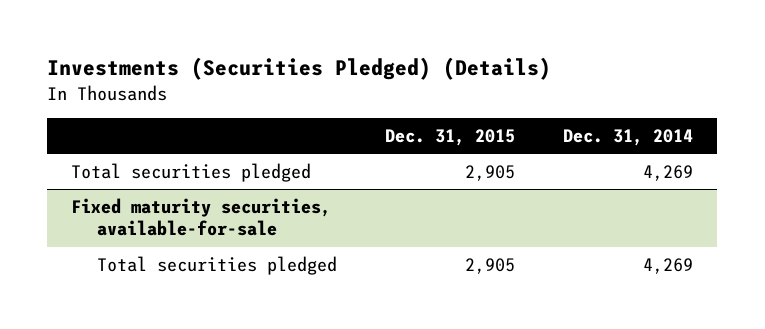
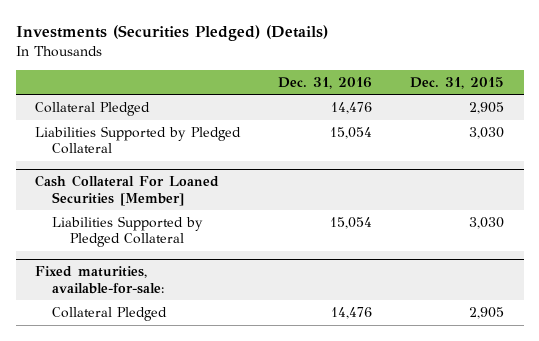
[563,128,694,146] Dec. 31, 2014 -> none
none -> [278,76,373,89] Dec. 31, 2016
[71,163,312,183] Total securities pledged -> [34,102,150,117] Collateral Pledged
none -> [34,126,241,155] Liabilities Supported by Pledged Collateral
none -> [34,175,219,206] Cash Collateral For Loaned Securities [Member]
none -> [52,216,204,248] Liabilities Supported by Pledged Collateral
[71,198,332,237] Fixed maturity securities, available-for-sale -> [34,266,165,294] Fixed maturities, available-for-sale:
[97,256,338,276] Total securities pledged -> [52,307,168,322] Collateral Pledged

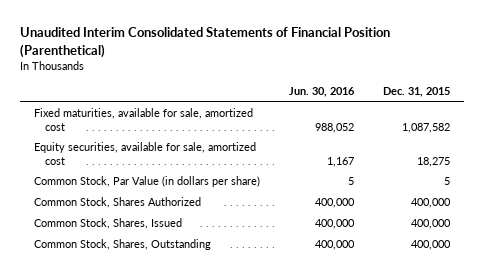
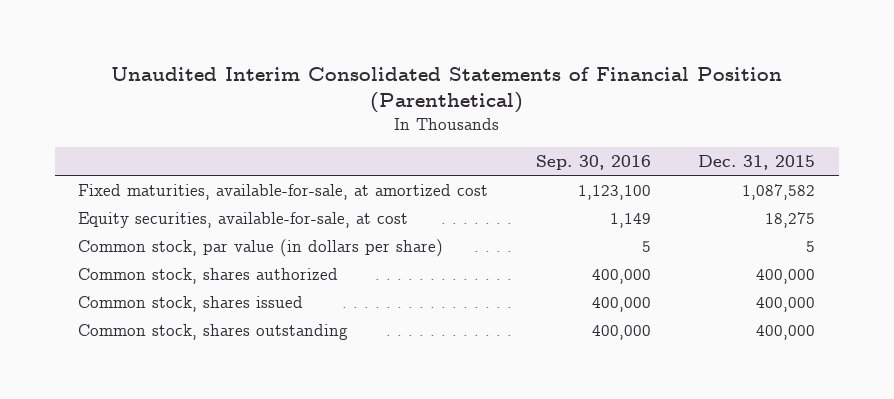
[289,87,356,98] Jun. 30, 2016 -> none
none -> [535,154,651,170] Sep. 30, 2016
[34,108,254,131] Fixed maturities, available for sale, amortized cost -> [78,184,489,201] Fixed maturities, available-for-sale, at amortized cost
[34,142,257,165] Equity securities, available for sale, amortized cost -> [78,212,409,229] Equity securities, available-for-sale, at cost
[34,176,261,188] Common Stock, Par Value (in dollars per share) -> [78,239,444,258] Common stock, par value (in dollars per share)
[34,197,202,209] Common Stock, Shares Authorized -> [78,268,339,285] Common stock, shares authorized
[34,218,183,230] Common Stock, Shares, Issued -> [78,296,304,313] Common stock, shares issued
[34,239,212,251] Common Stock, Shares, Outstanding -> [78,324,349,341] Common stock, shares outstanding

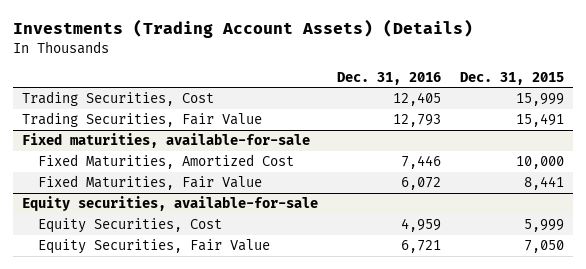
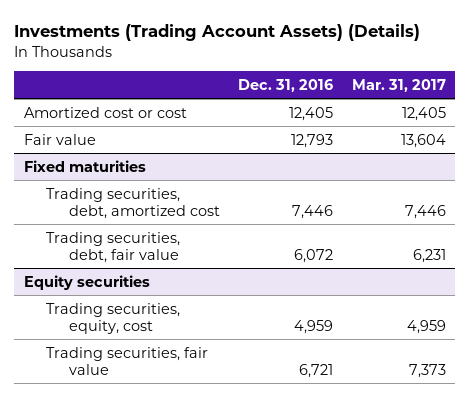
[459,71,564,85] Dec. 31, 2015 -> none
none -> [351,78,446,92] Mar. 31, 2017
[22,91,215,107] Trading Securities, Cost -> [23,106,187,118] Amortized cost or cost
[22,112,263,128] Trading Securities, Fair Value -> [23,133,96,145] Fair value
[22,133,311,149] Fixed maturities, available-for-sale -> [23,159,146,172] Fixed maturities
[37,154,294,170] Fixed Maturities, Amortized Cost -> [46,187,220,219] Trading securities, debt, amortized cost
[37,175,262,191] Fixed Maturities, Fair Value -> [46,231,181,263] Trading securities, debt, fair value
[22,196,319,212] Equity securities, available-for-sale -> [23,274,150,290] Equity securities
[37,218,222,234] Equity Securities, Cost -> [46,302,181,334] Trading securities, equity, cost
[37,239,270,255] Equity Securities, Fair Value -> [46,346,209,375] Trading securities, fair value

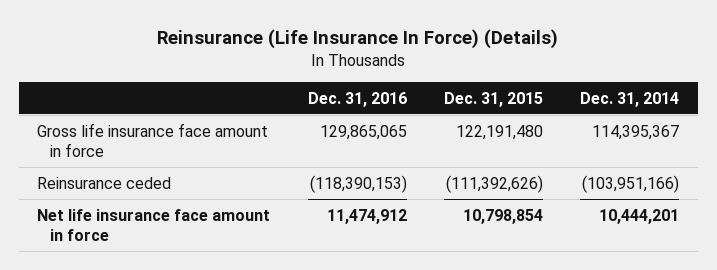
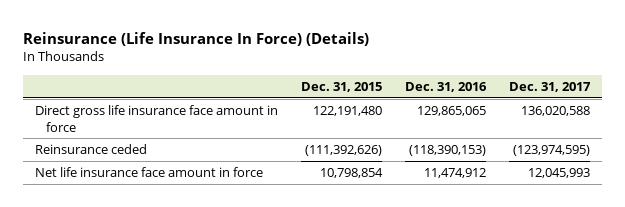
[580,91,680,107] Dec. 31, 2014 -> none
none -> [509,81,592,92] Dec. 31, 2017
[37,122,269,157] Gross life insurance face amount in force -> [34,105,278,132] Direct gross life insurance face amount in force

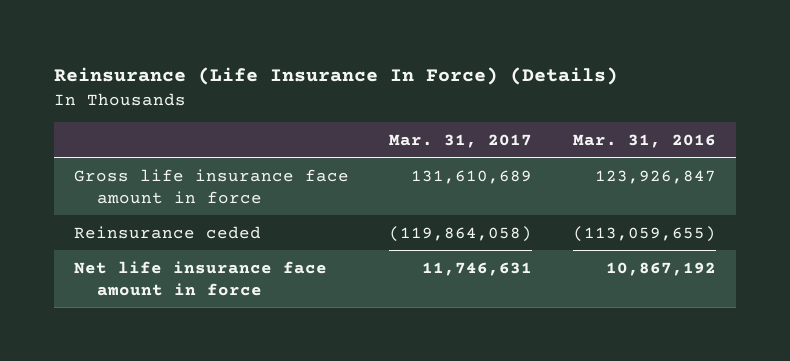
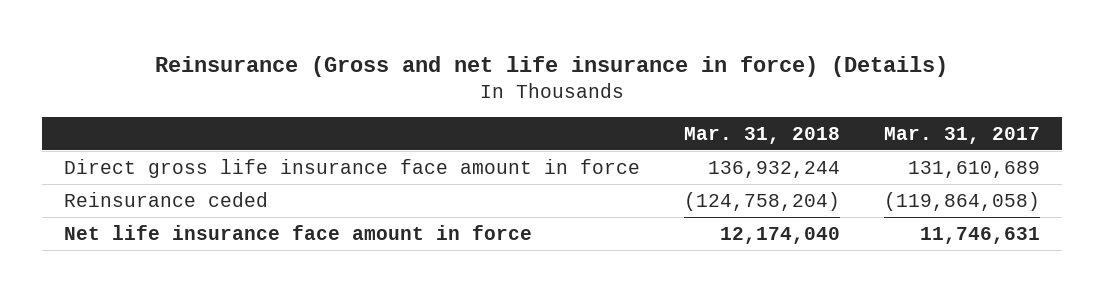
[54,67,619,86] Reinsurance (Life Insurance In Force) (Details) -> [154,55,948,77] Reinsurance (Gross and net life insurance in force) (Details)
[572,133,716,148] Mar. 31, 2016 -> none
none -> [683,126,840,144] Mar. 31, 2018
[74,168,350,204] Gross life insurance face amount in force -> [63,158,640,178] Direct gross life insurance face amount in force

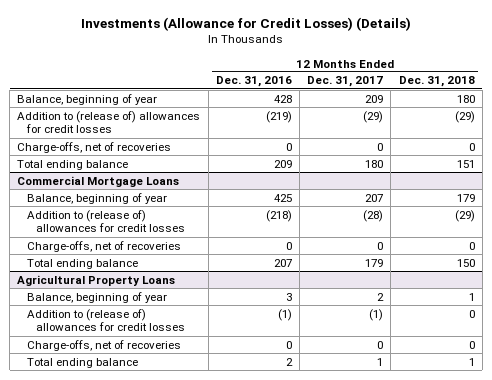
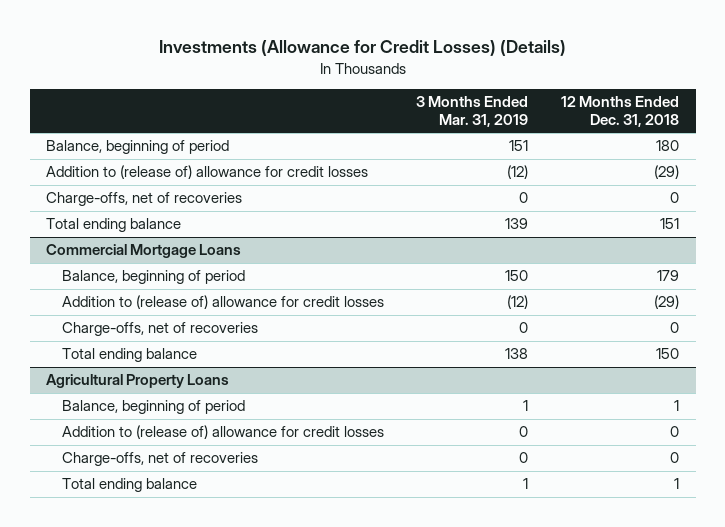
[215,76,292,88] Dec. 31, 2016 -> none
[307,76,384,88] Dec. 31, 2017 -> none
none -> [416,96,529,127] 3 Months Ended Mar. 31, 2019
[17,93,158,105] Balance, beginning of year -> [46,140,230,155] Balance, beginning of period
[17,110,201,134] Addition to (release of) allowances for credit losses -> [46,165,369,180] Addition to (release of) allowance for credit losses
[26,192,167,204] Balance, beginning of year -> [61,270,245,285] Balance, beginning of period
[26,209,186,233] Addition to (release of) allowances for credit losses -> [61,295,384,310] Addition to (release of) allowance for credit losses
[26,291,167,303] Balance, beginning of year -> [61,400,245,415] Balance, beginning of period
[26,308,186,332] Addition to (release of) allowances for credit losses -> [61,425,384,440] Addition to (release of) allowance for credit losses

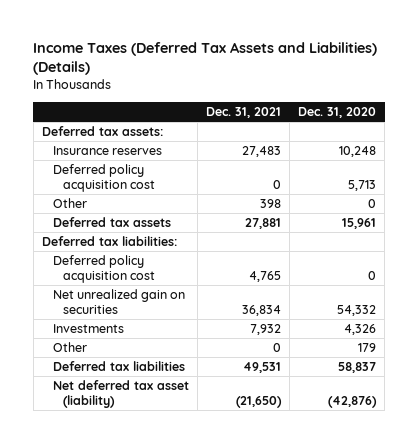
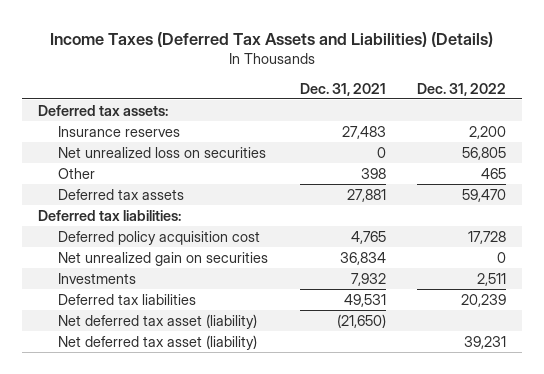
[298,106,377,118] Dec. 31, 2020 -> none
none -> [417,82,507,96] Dec. 31, 2022
[52,164,156,192] Deferred policy acquisition cost -> none
none -> [58,146,267,158] Net unrealized loss on securities
[52,342,87,353] Other -> none
none -> [58,334,258,350] Net deferred tax asset (liability)

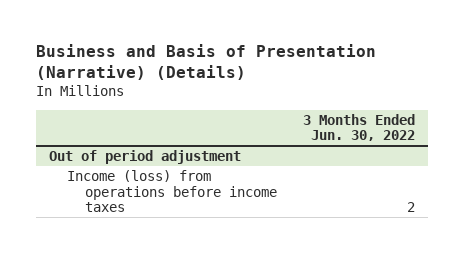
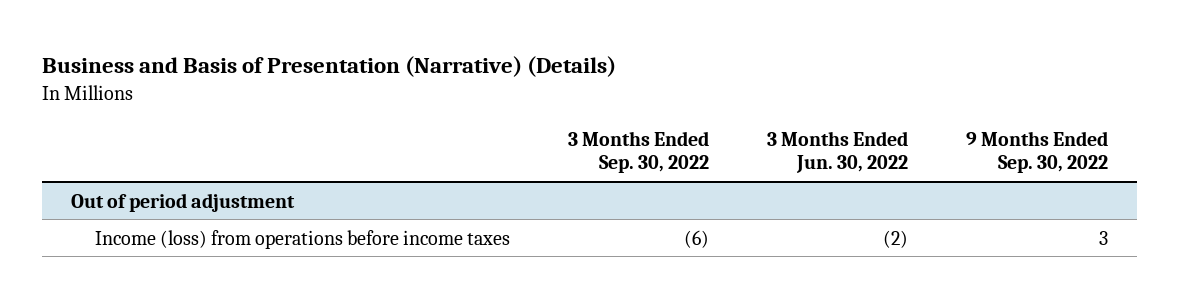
none -> [568,130,710,174] 3 Months Ended Sep. 30, 2022
none -> [966,130,1109,174] 9 Months Ended Sep. 30, 2022
[407,202,416,213] 2 -> [883,229,909,248] (2)

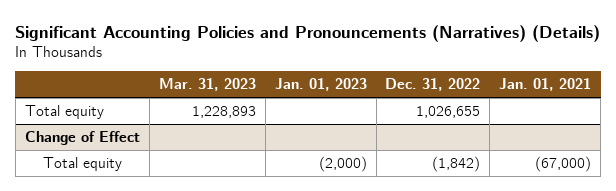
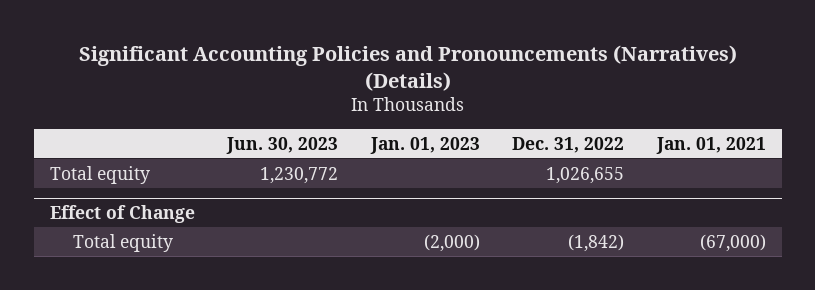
[158,78,256,92] Mar. 31, 2023 -> none
none -> [226,136,339,154] Jun. 30, 2023
[24,130,140,145] Change of Effect -> [49,205,195,224] Effect of Change

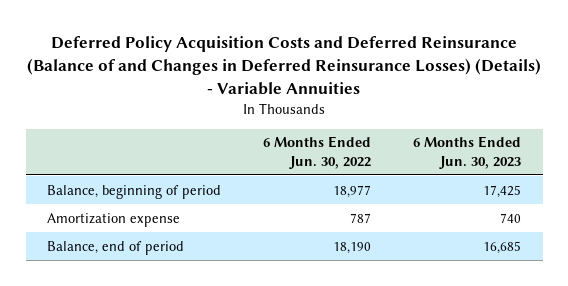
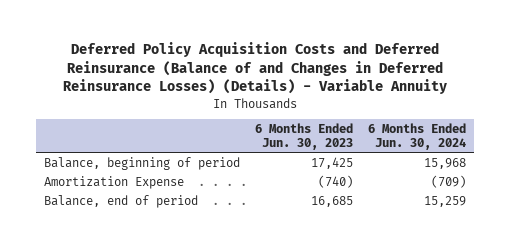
[27,36,542,96] Deferred Policy Acquisition Costs and Deferred Reinsurance (Balance of and Changes in Deferred Reinsurance Losses) (Details) - Variable Annuities -> [62,42,447,95] Deferred Policy Acquisition Costs and Deferred Reinsurance (Balance of and Changes in Deferred Reinsurance Losses) (Details) - Variable Annuity
[263,136,372,169] 6 Months Ended Jun. 30, 2022 -> none
none -> [368,123,467,150] 6 Months Ended Jun. 30, 2024
[46,212,180,227] Amortization expense -> [43,175,184,189] Amortization Expense
[500,212,522,223] 740 -> [317,174,353,188] (740)

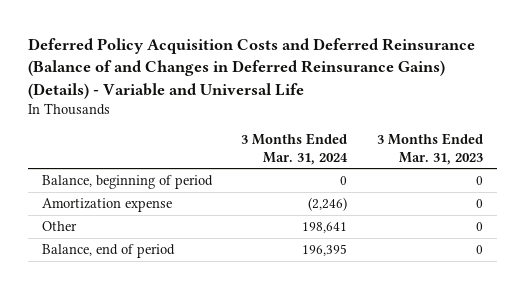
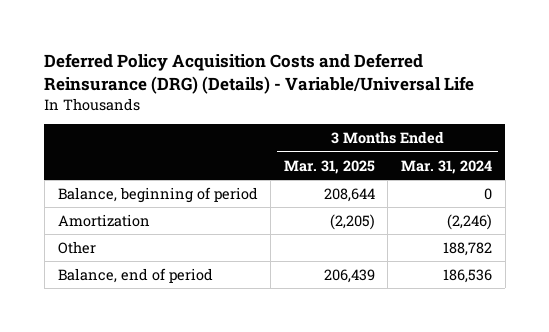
[27,37,475,99] Deferred Policy Acquisition Costs and Deferred Reinsurance (Balance of and Changes in Deferred Reinsurance Gains) (Details) - Variable and Universal Life -> [44,53,475,94] Deferred Policy Acquisition Costs and Deferred Reinsurance (DRG) (Details) - Variable/Universal Life
[376,133,483,165] 3 Months Ended Mar. 31, 2023 -> none
none -> [283,159,375,174] Mar. 31, 2025
[42,197,173,212] Amortization expense -> [57,214,150,228] Amortization
[302,221,348,233] 198,641 -> [442,242,492,257] 188,782
[302,243,348,256] 196,395 -> [442,269,492,284] 186,536

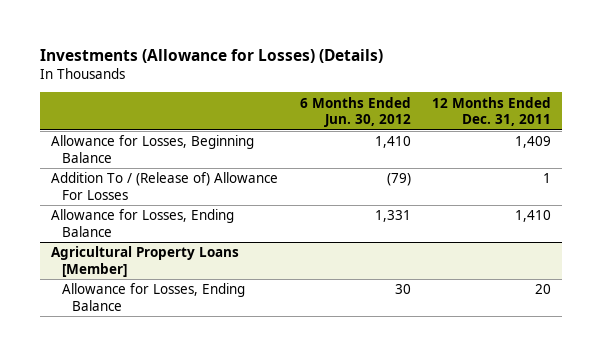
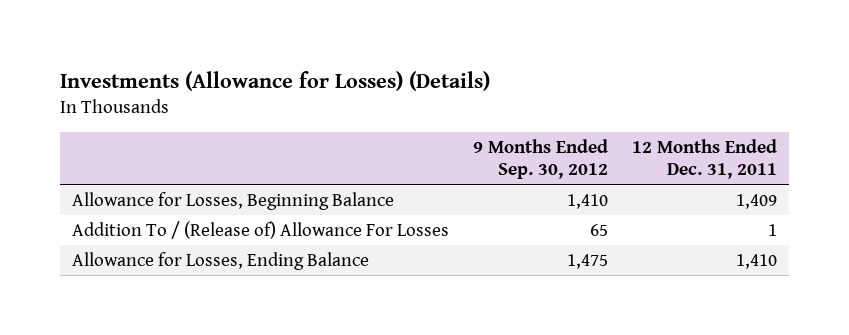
[299,96,411,127] 6 Months Ended Jun. 30, 2012 -> none
none -> [473,138,609,180] 9 Months Ended Sep. 30, 2012
[51,246,240,277] Agricultural Property Loans [Member] -> none
[61,283,245,311] Allowance for Losses, Ending Balance -> none

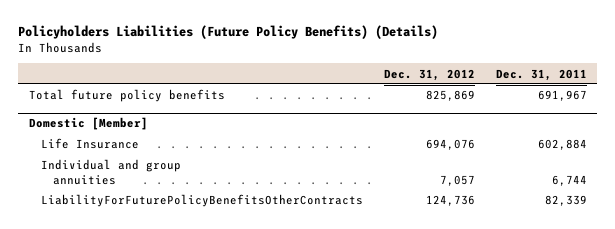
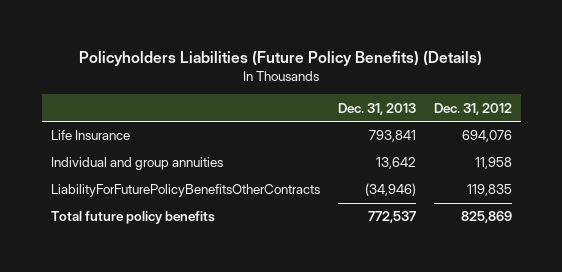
[495,68,587,81] Dec. 31, 2011 -> none
none -> [337,102,416,115] Dec. 31, 2013
[28,117,148,131] Domestic [Member] -> none
[439,174,475,186] 7,057 -> [474,157,512,170] 11,958
[425,195,475,207] 124,736 -> [466,184,512,197] 119,835
[28,89,225,103] Total future policy benefits -> [50,211,215,225] Total future policy benefits

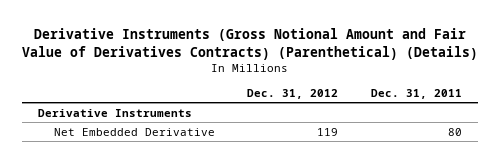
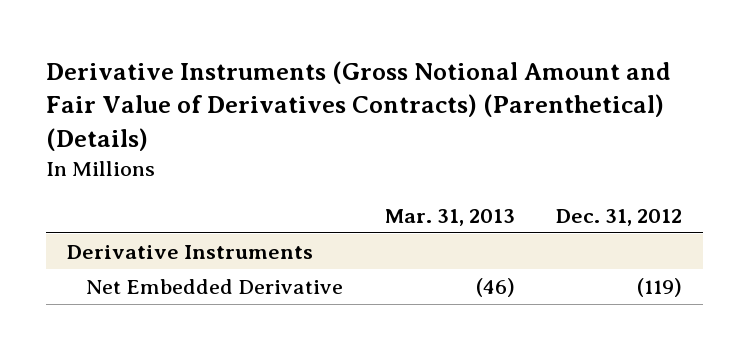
[370,88,462,99] Dec. 31, 2011 -> none
none -> [384,208,515,226] Mar. 31, 2013
[317,127,339,136] 119 -> [636,278,682,298] (119)

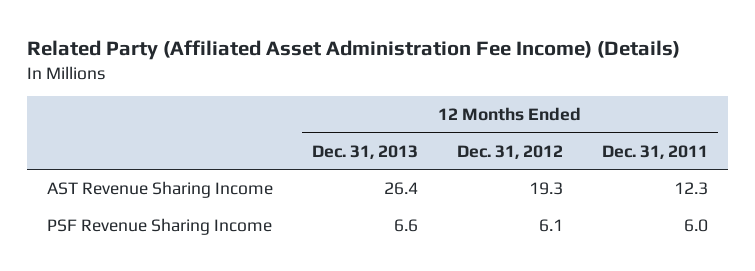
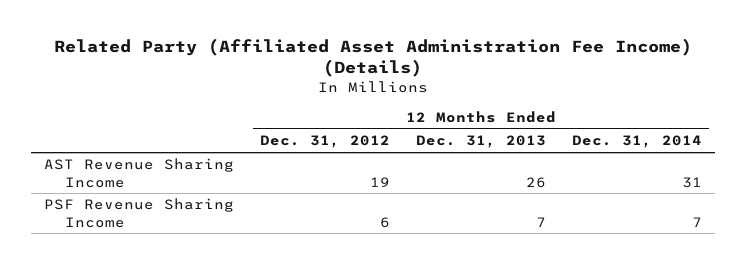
[602,144,709,159] Dec. 31, 2011 -> none
none -> [572,135,703,149] Dec. 31, 2014
[383,181,418,195] 26.4 -> [525,176,546,188] 26
[529,181,564,195] 19.3 -> [369,176,390,187] 19
[393,218,418,232] 6.6 -> [535,216,546,227] 7
[539,218,564,232] 6.1 -> [379,216,390,228] 6

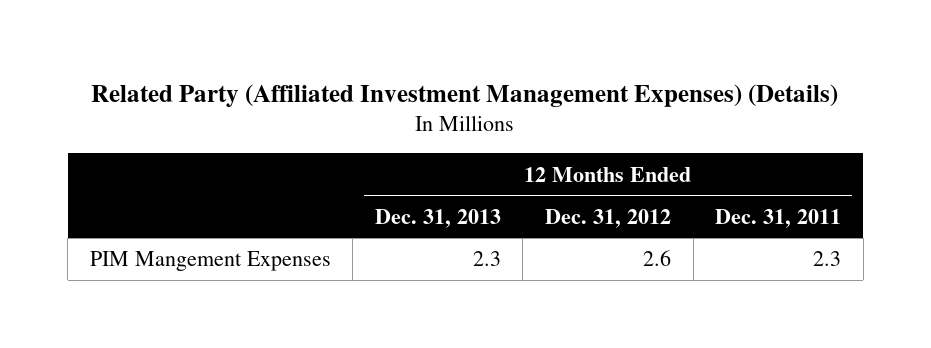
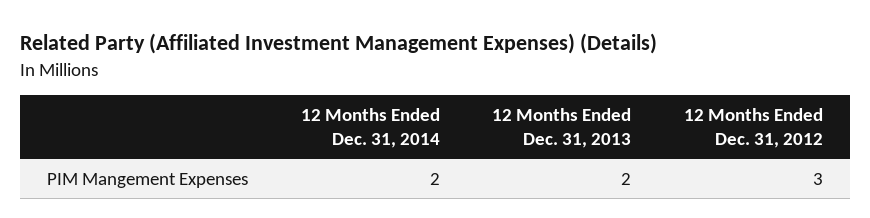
[715,208,842,228] Dec. 31, 2011 -> none
none -> [300,107,440,148] 12 Months Ended Dec. 31, 2014
[472,251,501,267] 2.3 -> [621,172,632,185] 2
[642,250,671,267] 2.6 -> [813,172,824,185] 3

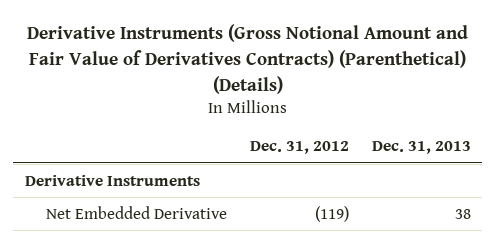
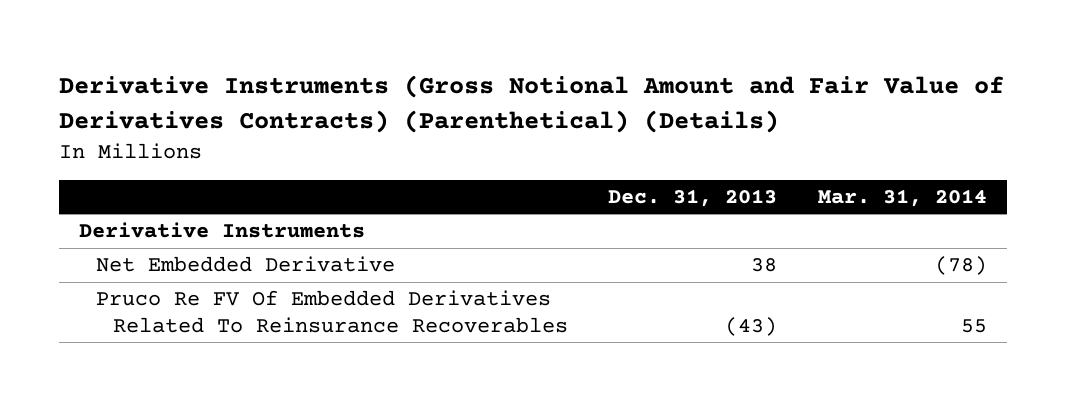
[250,141,350,155] Dec. 31, 2012 -> none
none -> [817,189,987,208] Mar. 31, 2014
none -> [95,290,568,333] Pruco Re FV Of Embedded Derivatives Related To Reinsurance Recoverables

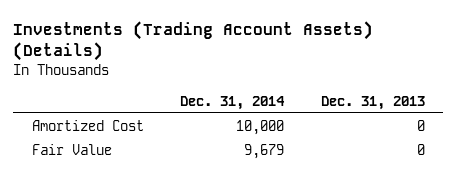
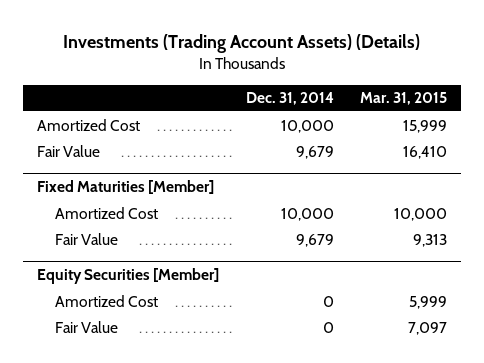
[320,95,425,110] Dec. 31, 2013 -> none
none -> [360,92,448,106] Mar. 31, 2015
none -> [36,180,214,195] Fixed Maturities [Member]
none -> [55,206,159,219] Amortized Cost
none -> [55,232,119,245] Fair Value
none -> [36,268,219,285] Equity Securities [Member]
none -> [55,294,159,307] Amortized Cost
none -> [55,320,119,333] Fair Value

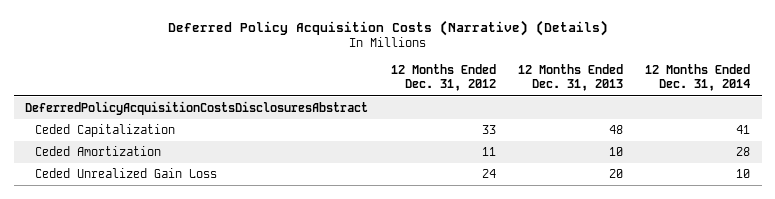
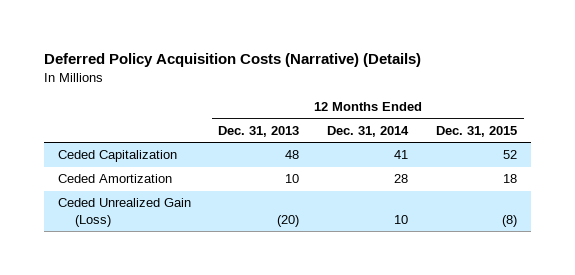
[390,63,496,92] 12 Months Ended Dec. 31, 2012 -> none
none -> [435,125,517,137] Dec. 31, 2015
[25,101,369,116] DeferredPolicyAcquisitionCostsDisclosuresAbstract -> none
[34,168,217,179] Ceded Unrealized Gain Loss -> [57,198,191,227] Ceded Unrealized Gain (Loss)
[608,169,623,179] 20 -> [277,214,300,227] (20)

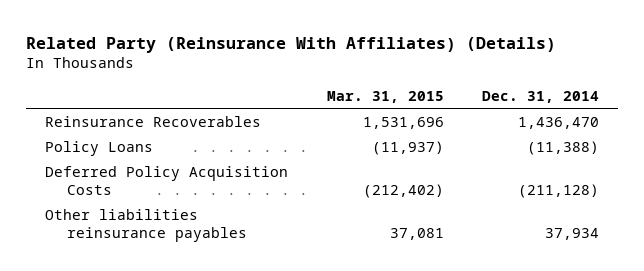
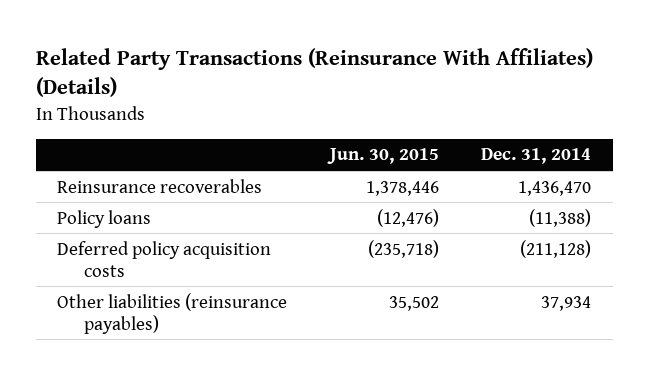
[26,36,557,53] Related Party (Reinsurance With Affiliates) (Details) -> [35,48,593,98] Related Party Transactions (Reinsurance With Affiliates) (Details)
[326,90,444,103] Mar. 31, 2015 -> none
none -> [326,148,439,165] Jun. 30, 2015
[45,115,262,127] Reinsurance Recoverables -> [57,178,263,193] Reinsurance recoverables
[45,140,154,156] Policy Loans -> [57,209,152,228] Policy loans
[45,165,289,195] Deferred Policy Acquisition Costs -> [57,240,272,277] Deferred policy acquisition costs
[45,208,248,242] Other liabilities reinsurance payables -> [57,292,288,334] Other liabilities (reinsurance payables)

